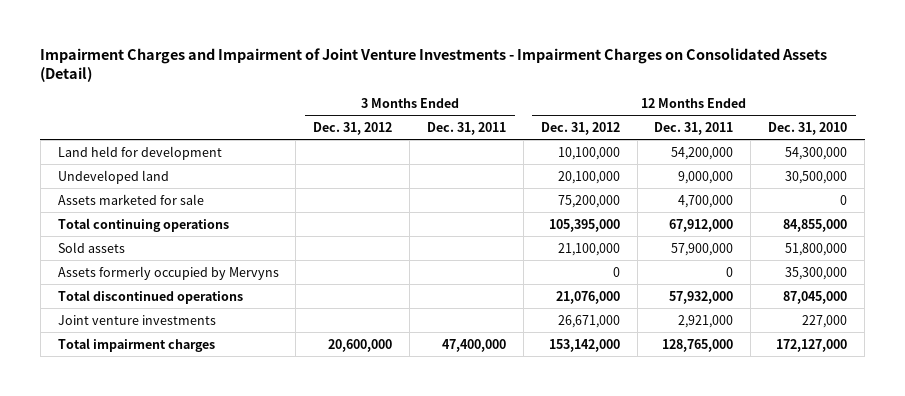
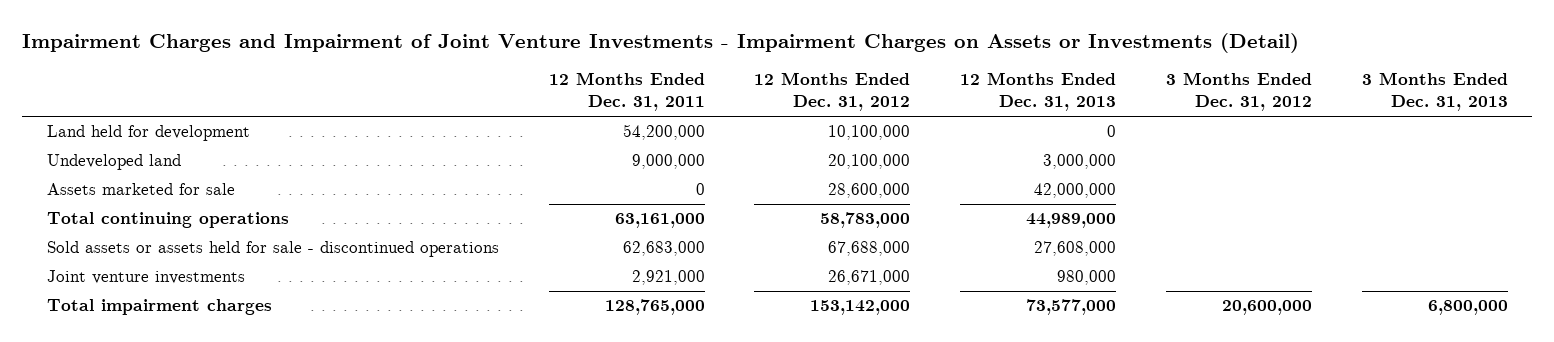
[40,47,828,82] Impairment Charges and Impairment of Joint Venture Investments - Impairment Charges on Consolidated Assets (Detail) -> [21,33,1299,54] Impairment Charges and Impairment of Joint Venture Investments - Impairment Charges on Assets or Investments (Detail)
[427,121,507,135] Dec. 31, 2011 -> none
[768,121,848,135] Dec. 31, 2010 -> none
none -> [960,72,1117,112] 12 Months Ended Dec. 31, 2013
none -> [1361,72,1508,112] 3 Months Ended Dec. 31, 2013
[57,265,279,280] Assets formerly occupied by Mervyns -> none
[57,289,243,304] Total discontinued operations -> none
[557,194,620,208] 75,200,000 -> [828,183,911,199] 28,600,000
[678,194,734,208] 4,700,000 -> [695,183,705,196] 0
[548,218,620,232] 105,395,000 -> [820,212,911,229] 58,783,000
[669,218,734,232] 67,912,000 -> [614,213,705,229] 63,161,000
[57,241,125,253] Sold assets -> [46,241,499,258] Sold assets or assets held for sale - discontinued operations
[557,242,620,256] 21,100,000 -> [828,241,911,257] 67,688,000
[671,242,734,256] 57,900,000 -> [622,241,705,257] 62,683,000

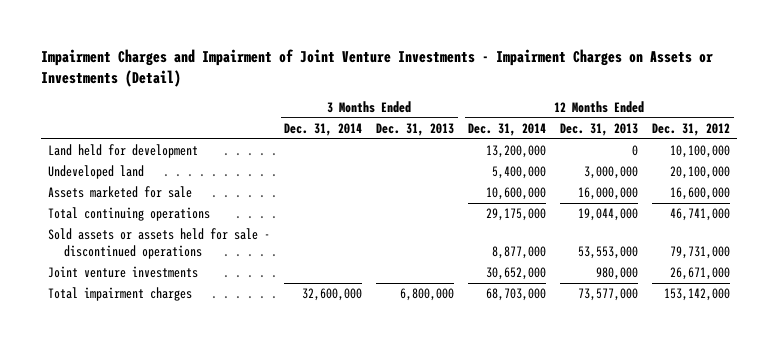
[548,72,705,112] 12 Months Ended Dec. 31, 2011 -> none
[1165,72,1312,112] 3 Months Ended Dec. 31, 2012 -> none
none -> [284,122,363,136] Dec. 31, 2014
none -> [468,122,547,136] Dec. 31, 2014
[828,183,911,199] 28,600,000 -> [670,187,731,201] 16,600,000
[1034,183,1117,199] 42,000,000 -> [578,187,639,201] 16,000,000
[820,212,911,229] 58,783,000 -> [670,208,731,222] 46,741,000
[1026,213,1117,229] 44,989,000 -> [578,208,639,222] 19,044,000
[828,241,911,257] 67,688,000 -> [670,245,731,259] 79,731,000
[1034,241,1117,257] 27,608,000 -> [578,245,639,259] 53,553,000

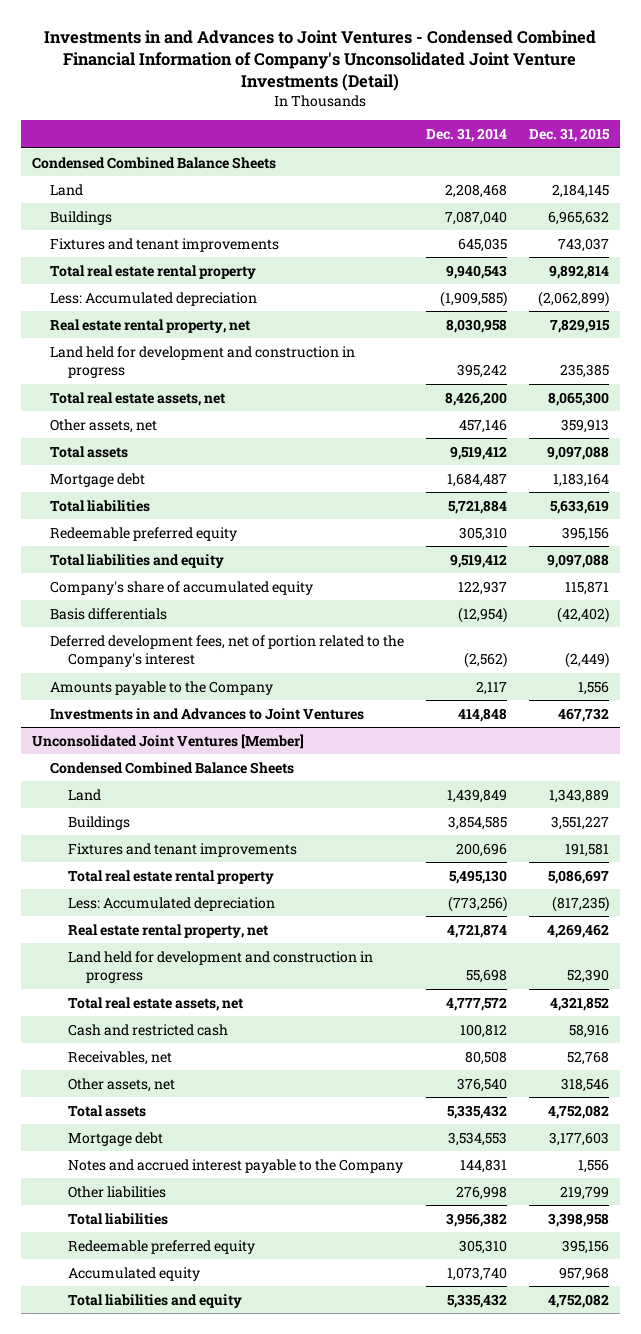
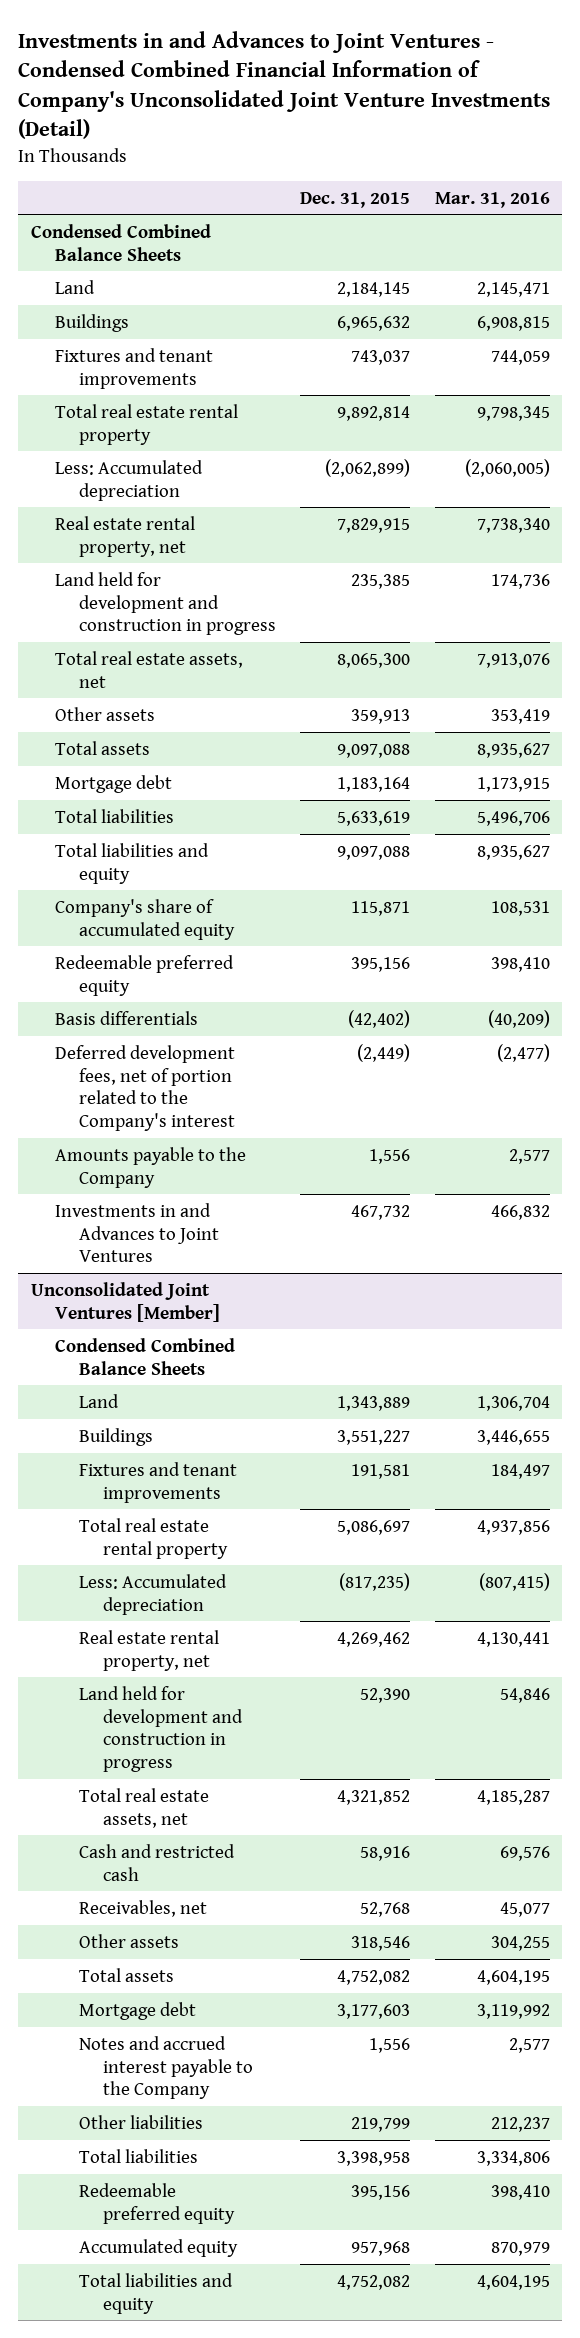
[425,128,507,143] Dec. 31, 2014 -> none
none -> [434,191,550,208] Mar. 31, 2016
[49,418,157,433] Other assets, net -> [54,706,155,721] Other assets
[49,526,237,541] Redeemable preferred equity -> [54,954,234,996] Redeemable preferred equity
[67,1077,175,1092] Other assets, net -> [78,1933,179,1948] Other assets

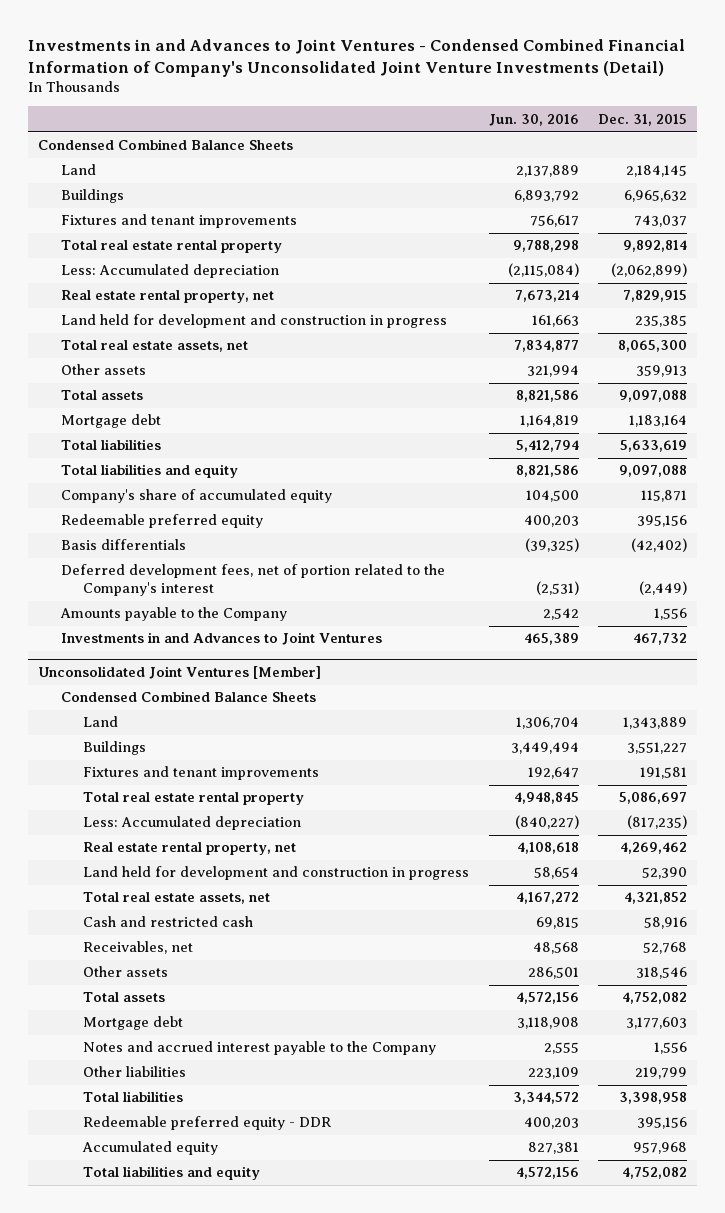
[434,191,550,208] Mar. 31, 2016 -> none
none -> [488,113,579,126] Jun. 30, 2016
[78,2182,235,2224] Redeemable preferred equity -> [83,1116,332,1131] Redeemable preferred equity - DDR

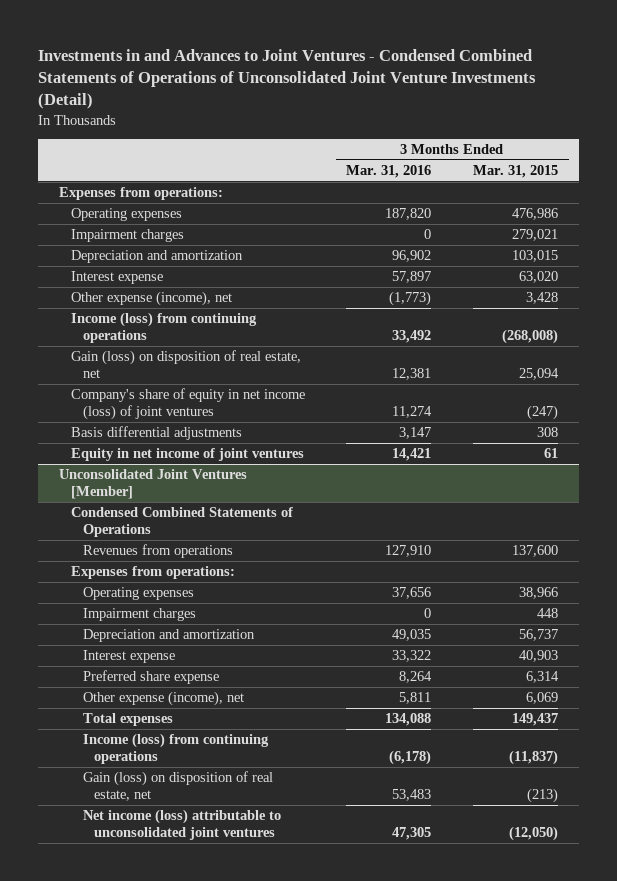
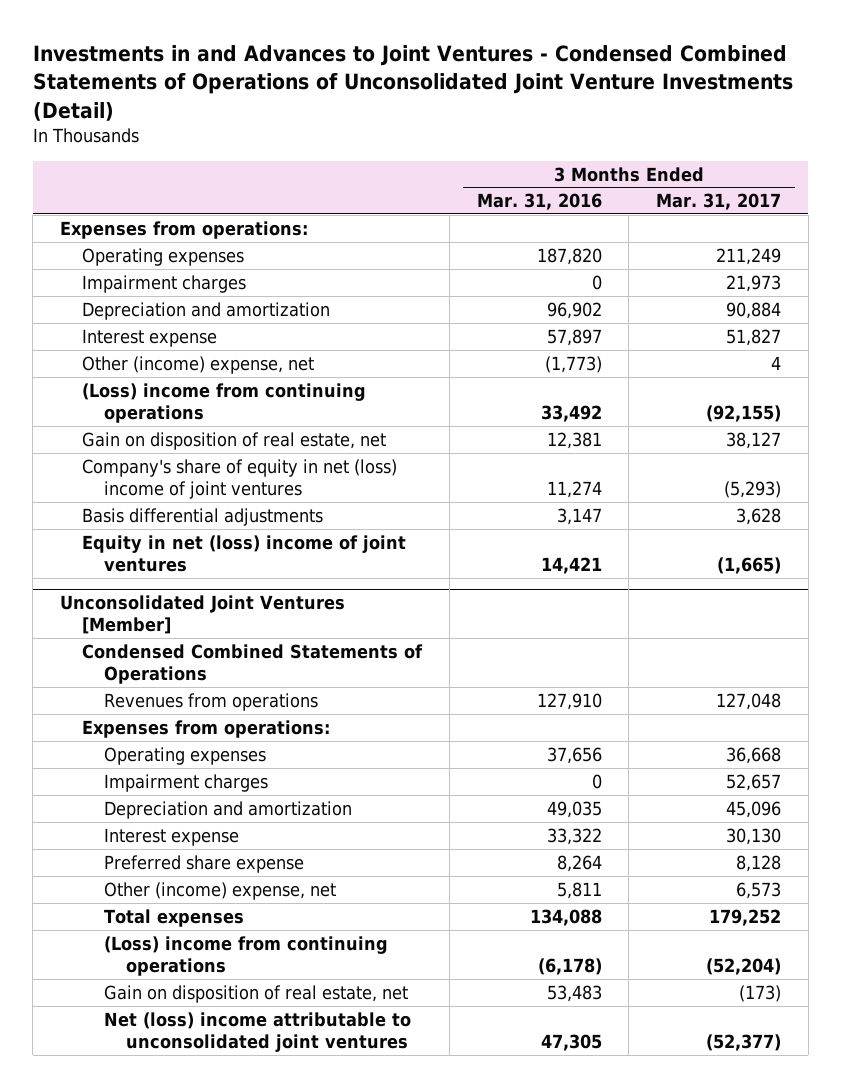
[473,164,559,178] Mar. 31, 2015 -> none
none -> [656,193,782,211] Mar. 31, 2017
[70,291,232,307] Other expense (income), net -> [81,355,314,374] Other (income) expense, net
[70,312,257,344] Income (loss) from continuing operations -> [81,382,366,423] (Loss) income from continuing operations
[70,350,301,379] Gain (loss) on disposition of real estate, net -> [81,431,386,450] Gain on disposition of real estate, net
[70,388,305,421] Company's share of equity in net income (loss) of joint ventures -> [81,458,397,499] Company's share of equity in net (loss) income of joint ventures
[70,448,304,462] Equity in net income of joint ventures -> [81,534,406,572] Equity in net (loss) income of joint ventures
[82,691,244,707] Other expense (income), net -> [103,881,336,900] Other (income) expense, net
[82,733,269,765] Income (loss) from continuing operations -> [103,935,388,976] (Loss) income from continuing operations
[82,771,273,802] Gain (loss) on disposition of real estate, net -> [103,984,408,1003] Gain on disposition of real estate, net
[82,809,281,841] Net income (loss) attributable to unconsolidated joint ventures -> [103,1011,411,1052] Net (loss) income attributable to unconsolidated joint ventures

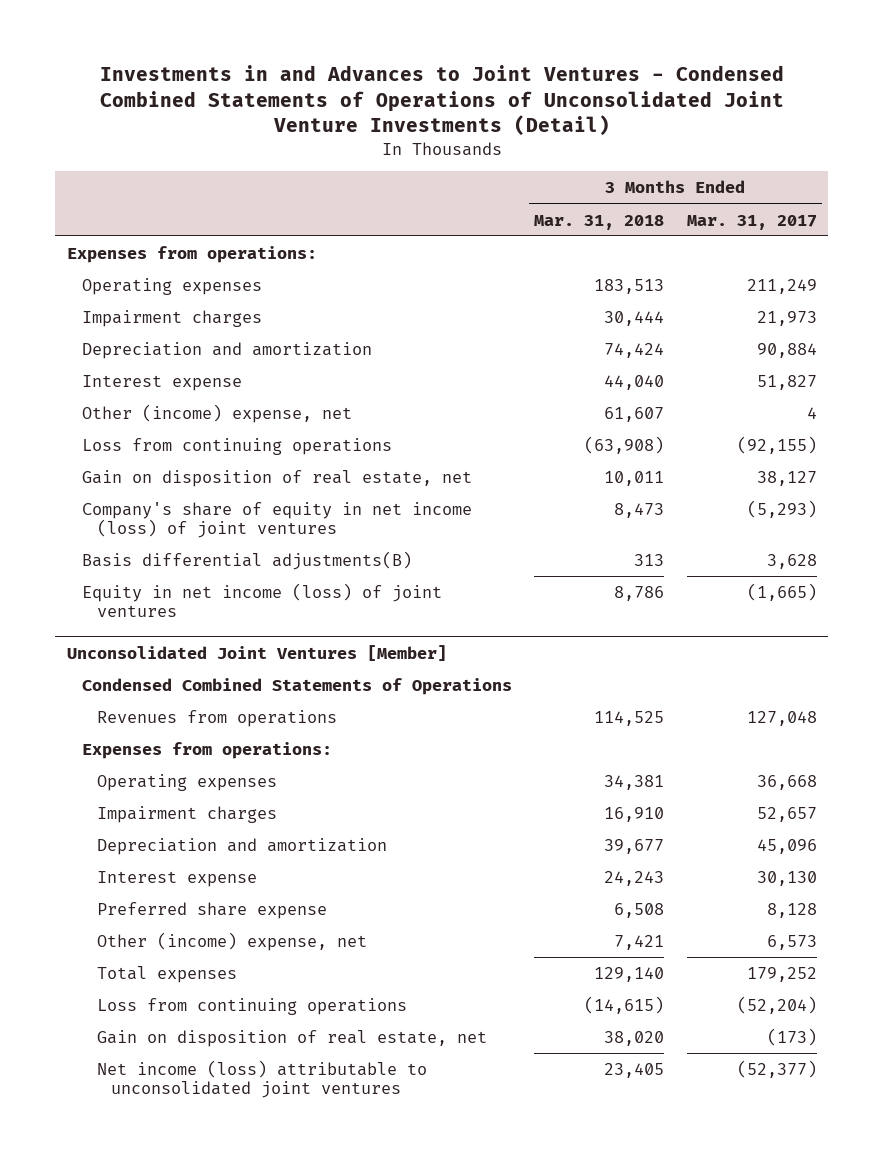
[476,193,602,211] Mar. 31, 2016 -> none
none -> [534,214,665,230] Mar. 31, 2018
[81,382,366,423] (Loss) income from continuing operations -> [81,437,392,455] Loss from continuing operations
[81,458,397,499] Company's share of equity in net (loss) income of joint ventures -> [81,501,472,539] Company's share of equity in net income (loss) of joint ventures
[81,507,323,526] Basis differential adjustments -> [81,550,412,570] Basis differential adjustments(B)
[81,534,406,572] Equity in net (loss) income of joint ventures -> [81,582,442,618] Equity in net income (loss) of joint ventures
[103,935,388,976] (Loss) income from continuing operations -> [96,997,407,1015] Loss from continuing operations
[103,1011,411,1052] Net (loss) income attributable to unconsolidated joint ventures -> [96,1059,427,1099] Net income (loss) attributable to unconsolidated joint ventures

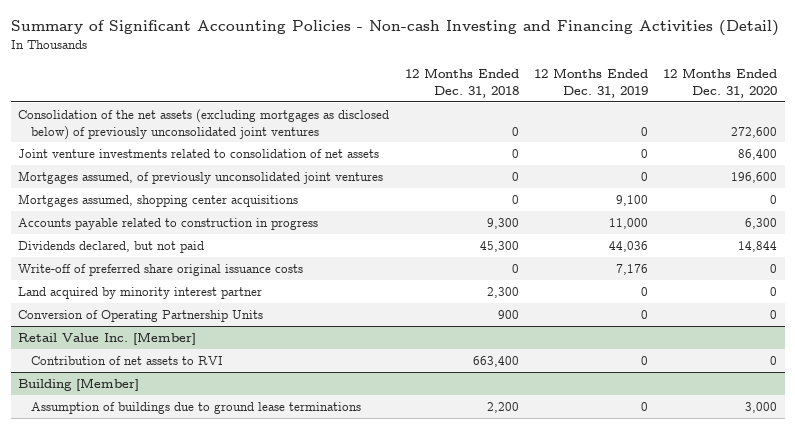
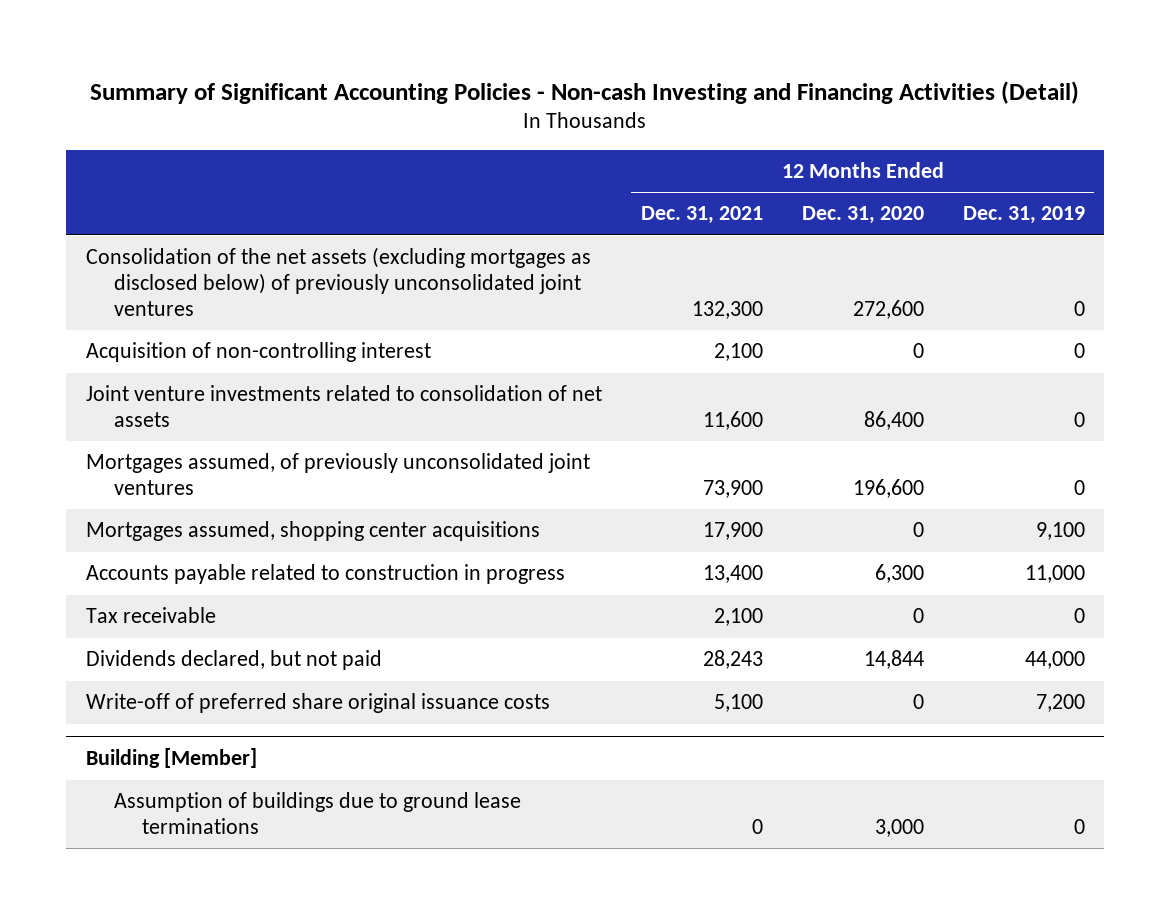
[404,68,519,98] 12 Months Ended Dec. 31, 2018 -> none
none -> [640,206,763,225] Dec. 31, 2021
none -> [85,342,431,363] Acquisition of non-controlling interest
[18,286,263,299] Land acquired by minority interest partner -> none
[18,309,264,322] Conversion of Operating Partnership Units -> none
[18,331,197,345] Retail Value Inc. [Member] -> none
[30,355,223,365] Contribution of net assets to RVI -> none
none -> [85,607,216,624] Tax receivable
[608,240,648,252] 44,036 -> [1024,651,1085,670] 44,000
[615,263,648,275] 7,176 -> [1035,694,1085,713] 7,200

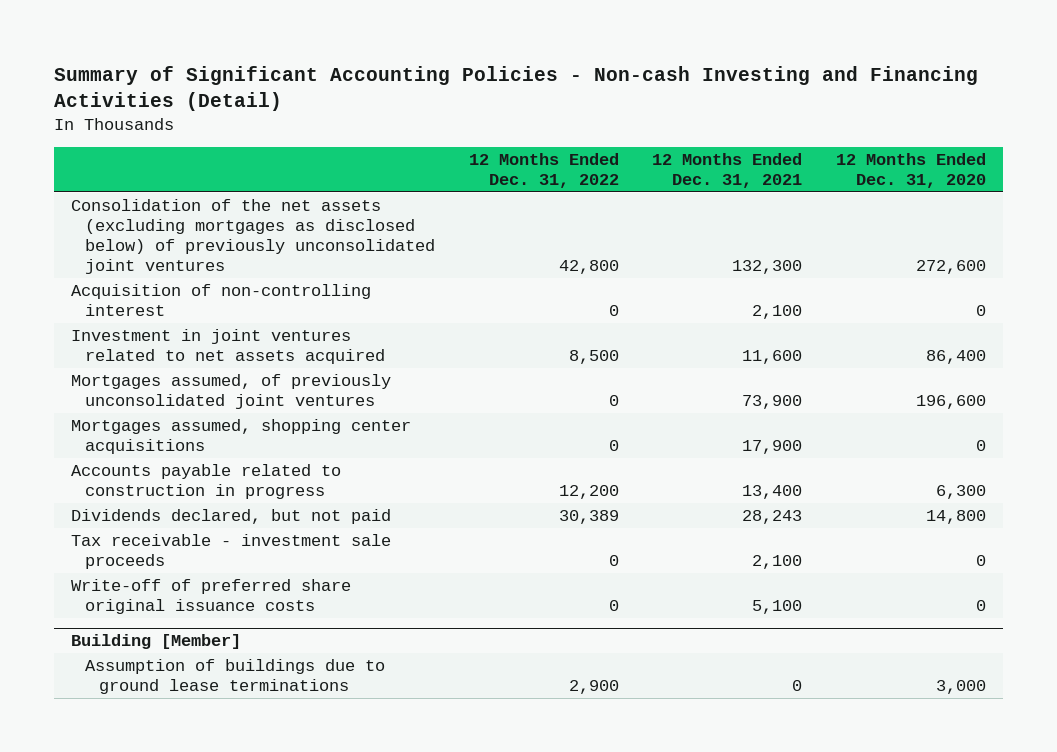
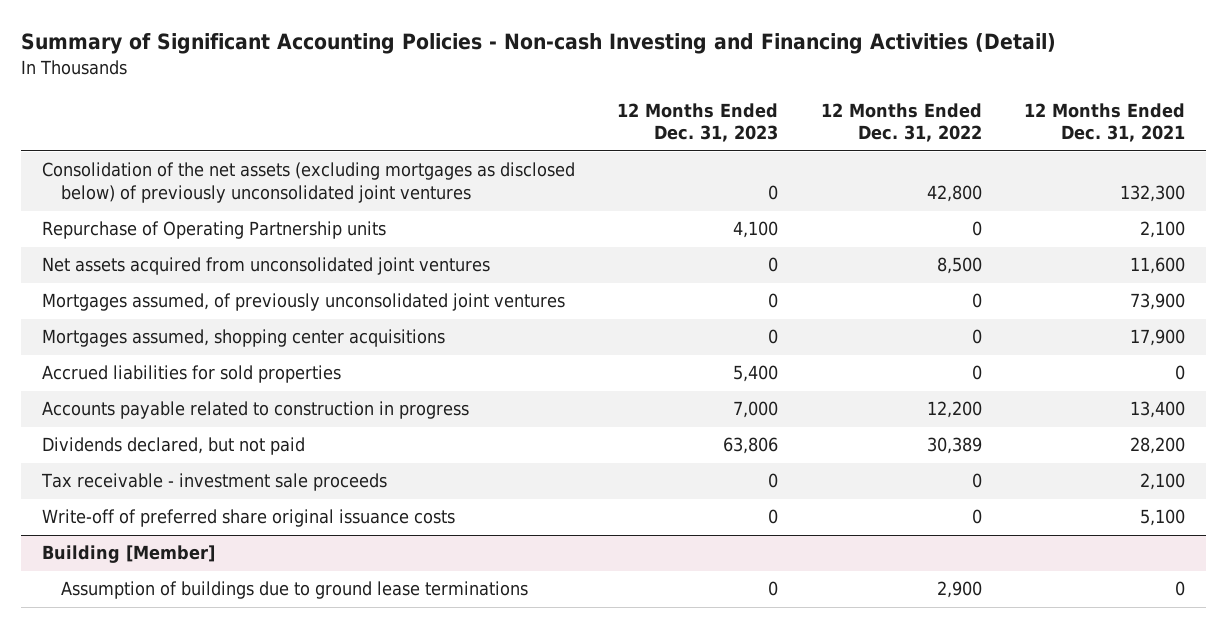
[835,153,986,189] 12 Months Ended Dec. 31, 2020 -> none
none -> [617,102,779,143] 12 Months Ended Dec. 31, 2023
[71,284,372,317] Acquisition of non-controlling interest -> none
none -> [42,221,387,240] Repurchase of Operating Partnership units
[71,329,386,365] Investment in joint ventures related to net assets acquired -> [42,257,491,276] Net assets acquired from unconsolidated joint ventures
none -> [42,365,342,384] Accrued liabilities for sold properties
[742,510,803,525] 28,243 -> [1129,437,1185,455] 28,200

